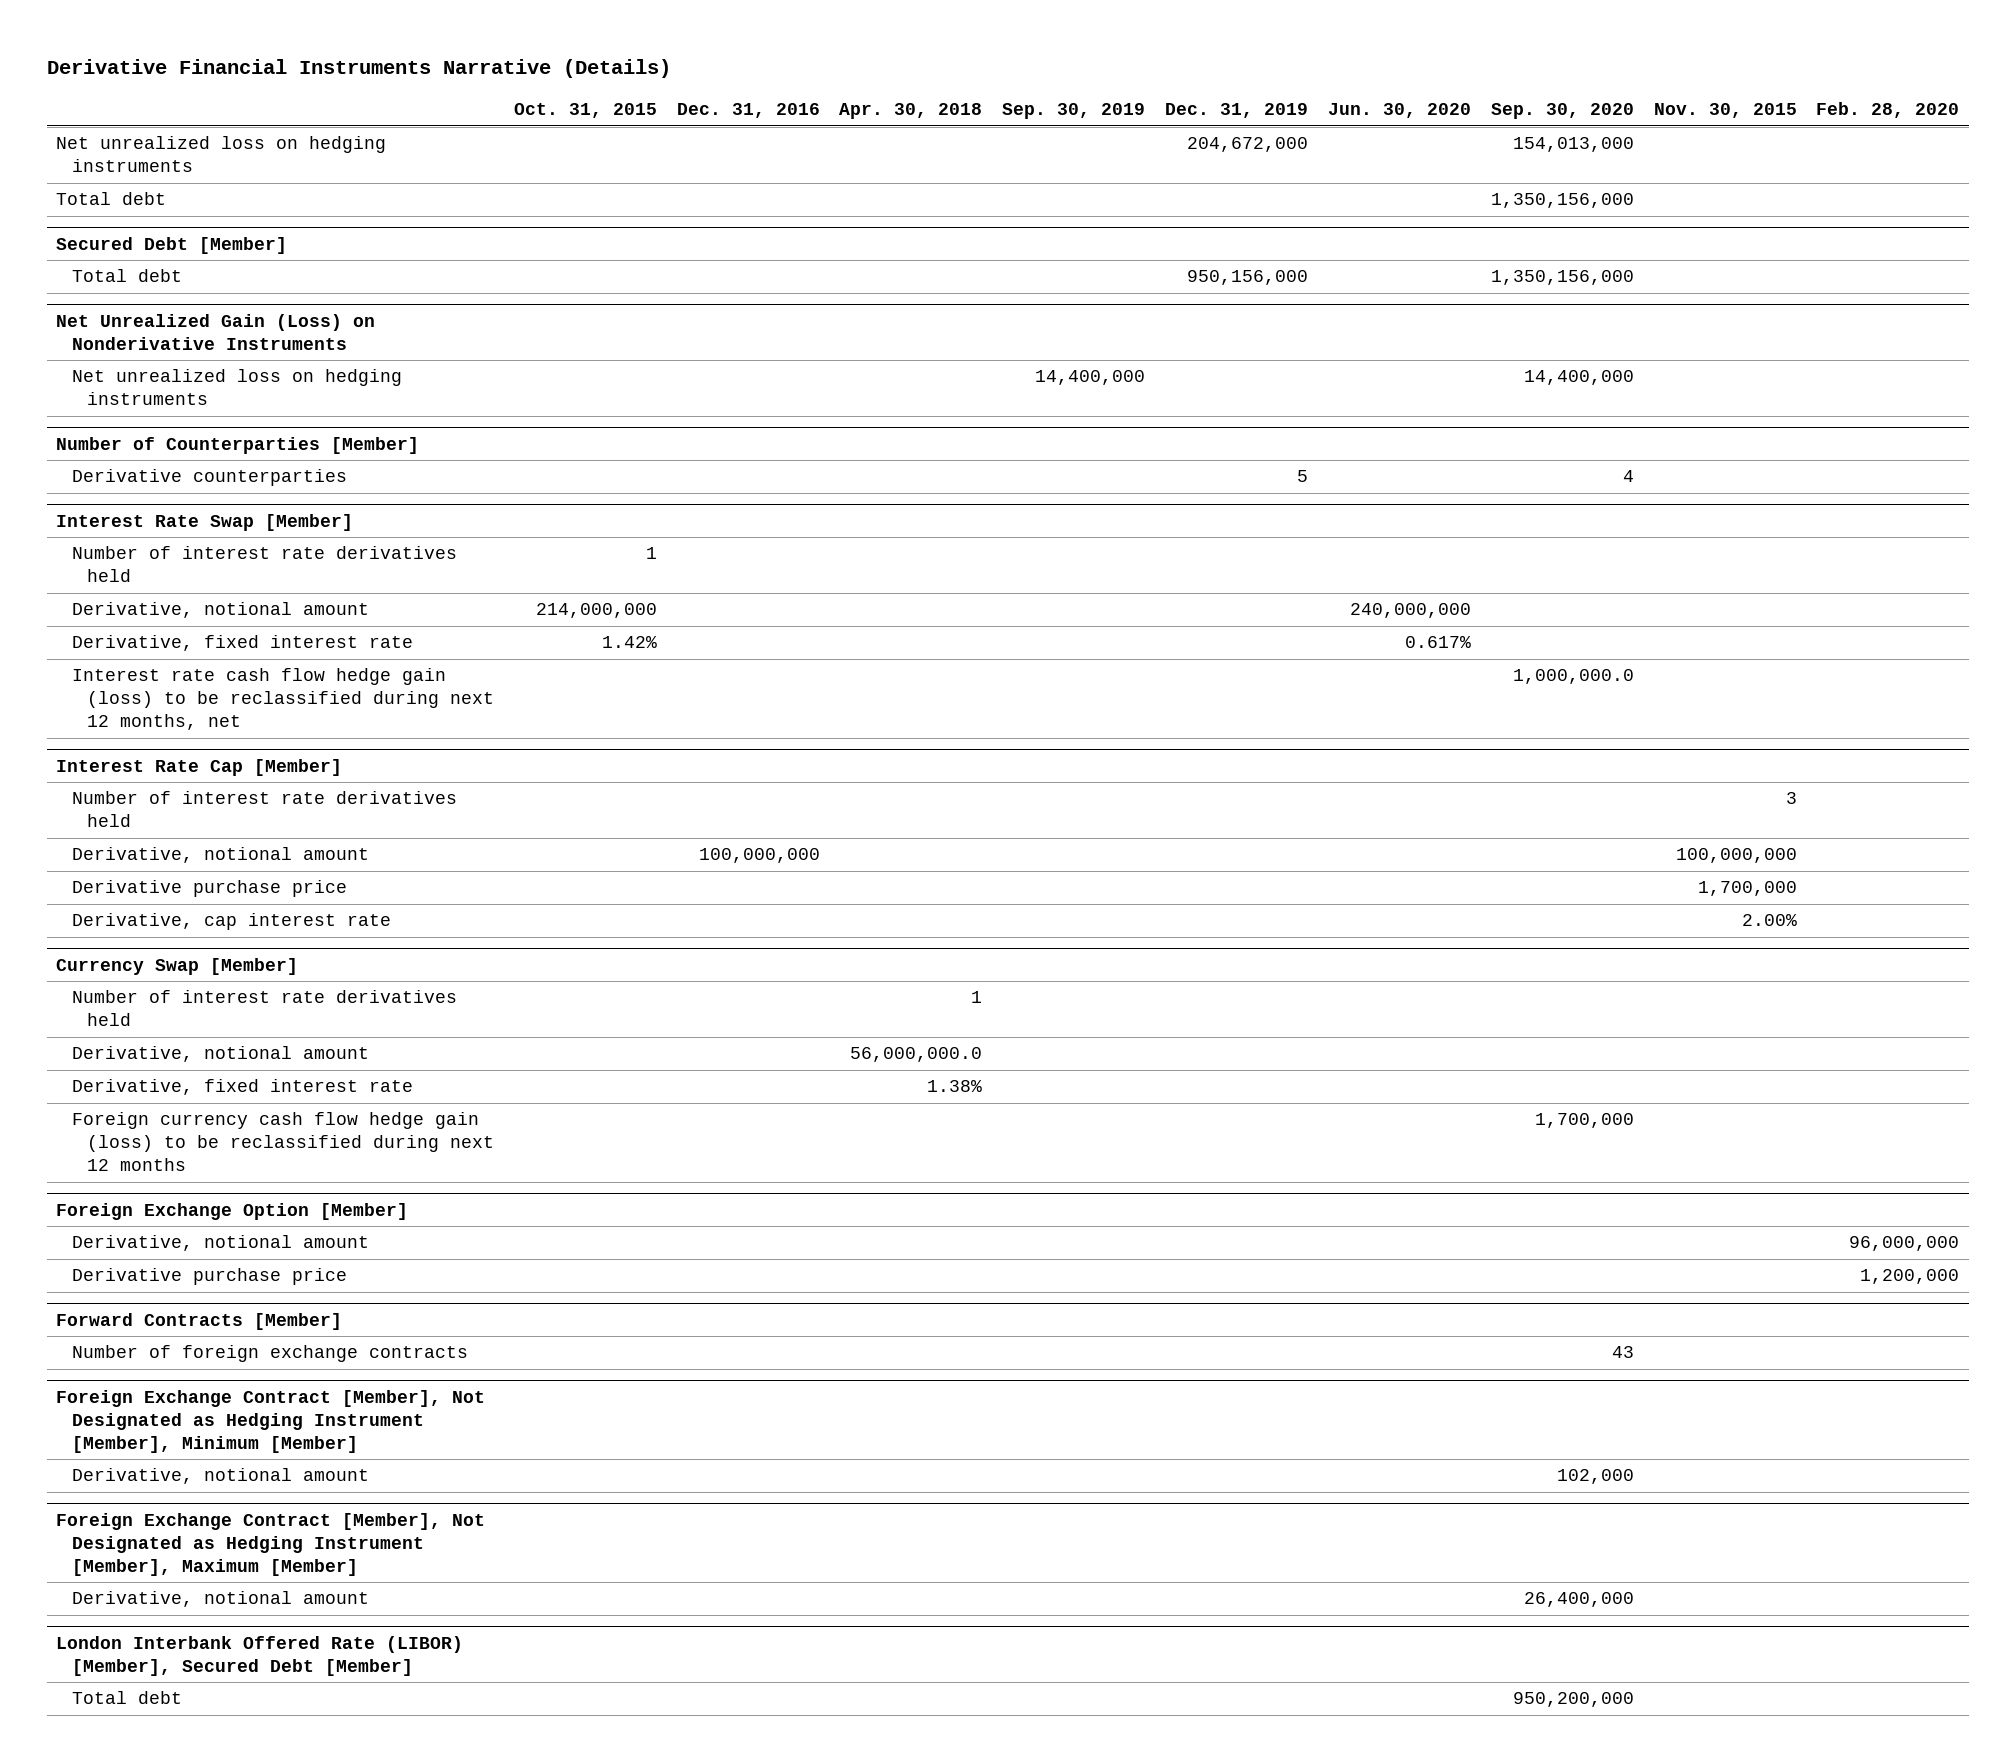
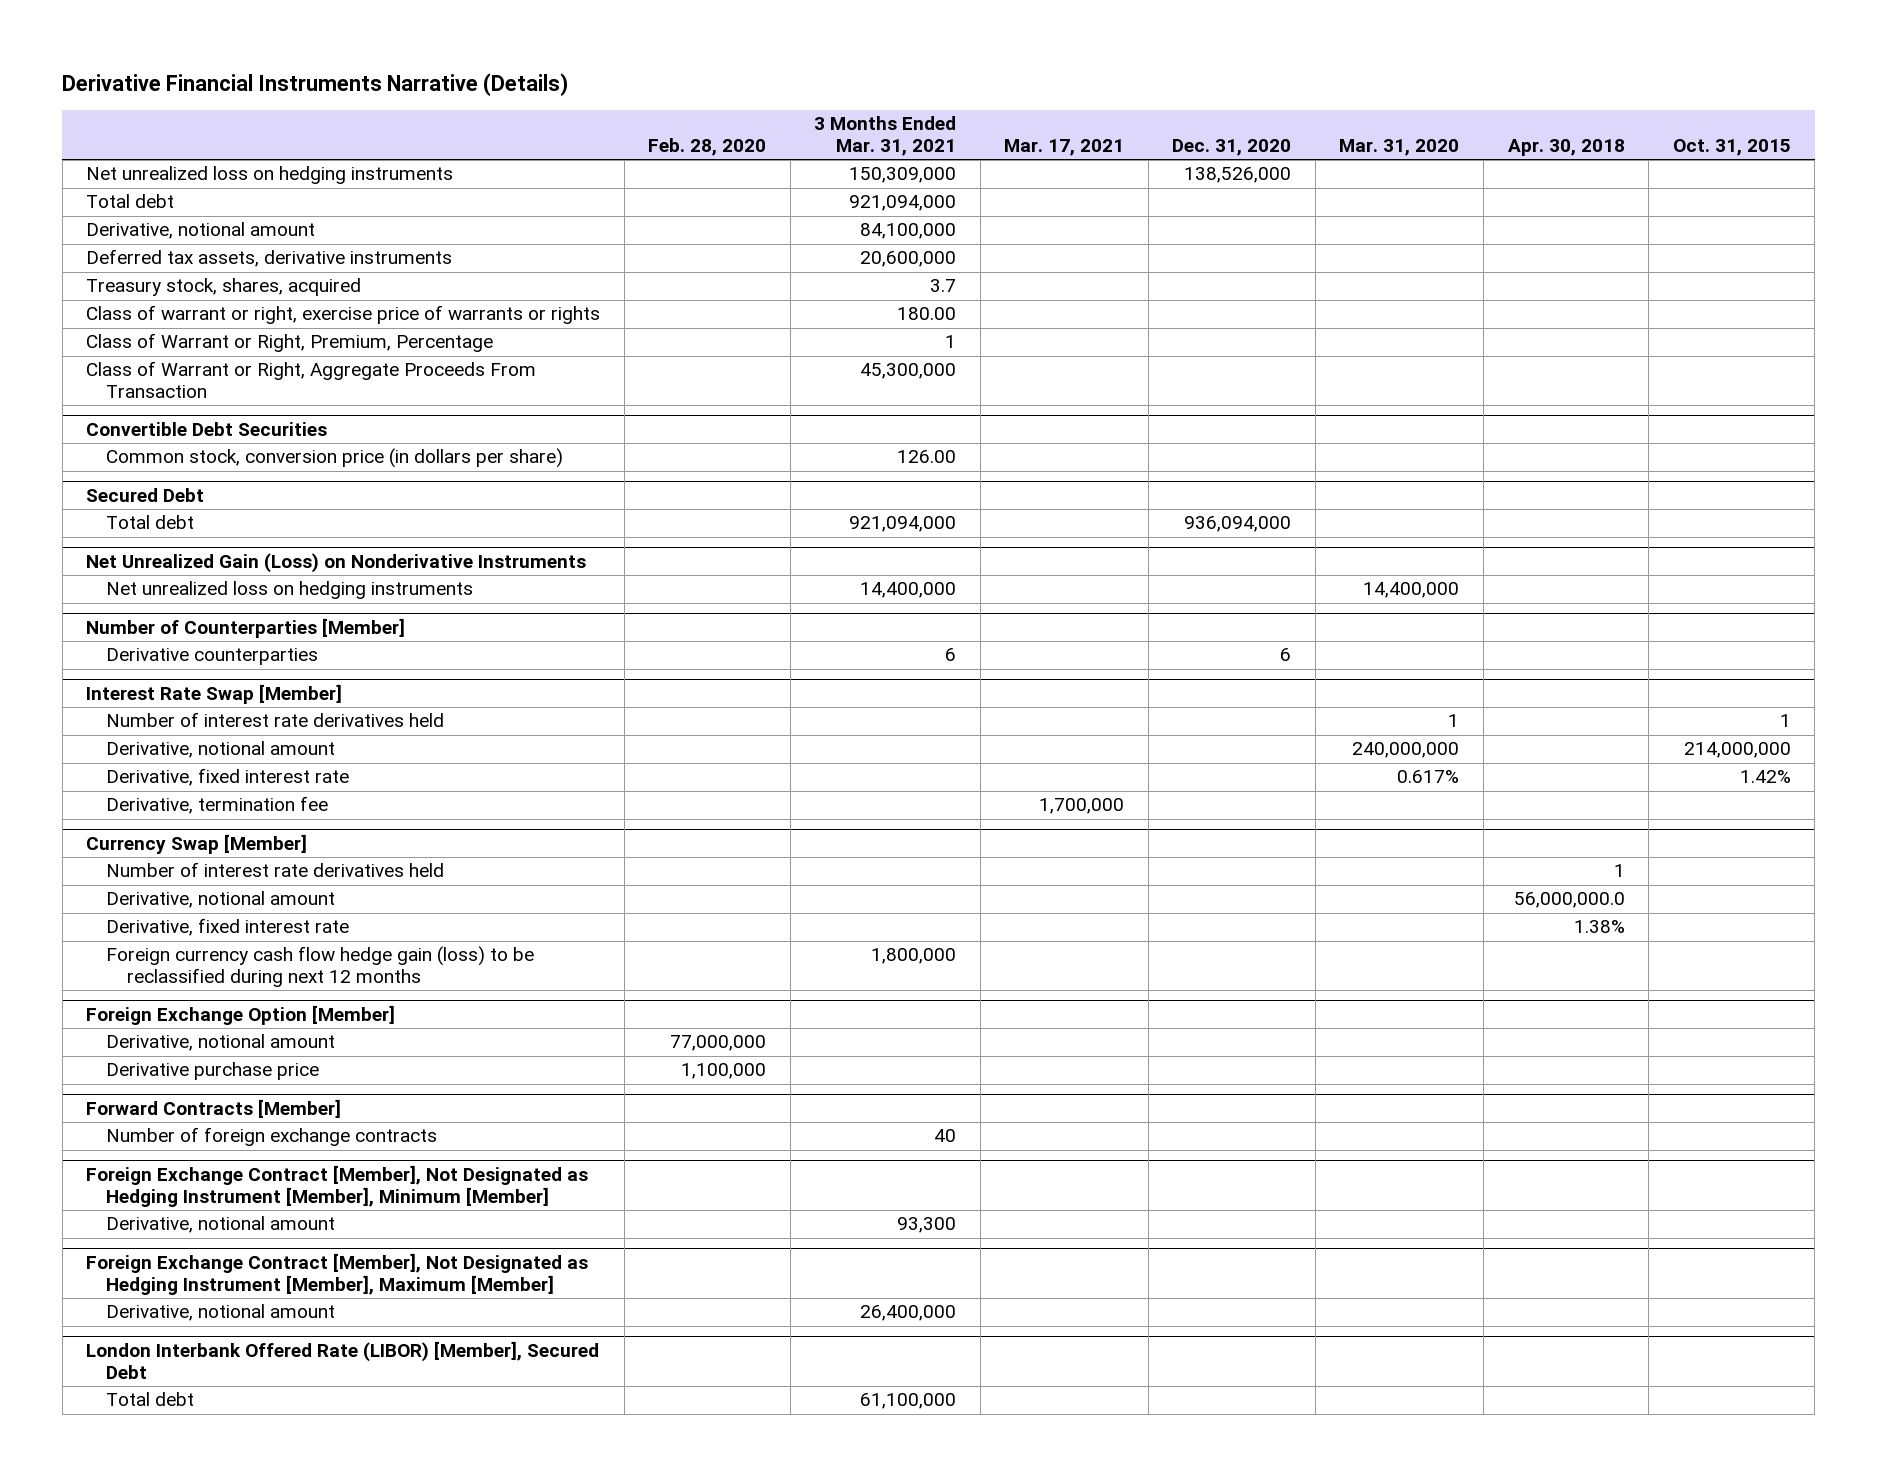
[676,102,820,118] Dec. 31, 2016 -> none
[1002,102,1146,119] Sep. 30, 2019 -> none
[1165,102,1309,118] Dec. 31, 2019 -> none
[1327,102,1471,118] Jun. 30, 2020 -> none
[1490,102,1634,119] Sep. 30, 2020 -> none
[1653,102,1797,118] Nov. 30, 2015 -> none
none -> [814,116,957,157] 3 Months Ended Mar. 31, 2021
none -> [1004,139,1125,157] Mar. 17, 2021
none -> [1172,139,1292,157] Dec. 31, 2020
none -> [1339,139,1460,157] Mar. 31, 2020
none -> [86,222,316,240] Derivative, notional amount
none -> [86,249,453,268] Deferred tax assets, derivative instruments
none -> [86,278,362,297] Treasury stock, shares, acquired
none -> [86,305,601,325] Class of warrant or right, exercise price of warrants or rights
none -> [86,333,494,353] Class of Warrant or Right, Premium, Percentage
none -> [86,361,537,399] Class of Warrant or Right, Aggregate Proceeds From Transaction
none -> [86,422,328,437] Convertible Debt Securities
none -> [106,448,564,469] Common stock, conversion price (in dollars per share)
[56,236,288,254] Secured Debt [Member] -> [86,488,205,503] Secured Debt
[71,668,494,731] Interest rate cash flow hedge gain (loss) to be reclassified during next 12 months, net -> none
[56,758,343,776] Interest Rate Cap [Member] -> none
[71,791,457,828] Number of interest rate derivatives held -> none
[71,847,369,864] Derivative, notional amount -> none
[71,880,347,898] Derivative purchase price -> none
[71,913,391,931] Derivative, cap interest rate -> none
none -> [106,796,329,815] Derivative, termination fee
[1849,1236,1960,1252] 96,000,000 -> [670,1035,767,1052] 77,000,000
[1860,1269,1960,1285] 1,200,000 -> [681,1063,767,1080] 1,100,000
[56,1635,464,1676] London Interbank Offered Rate (LIBOR) [Member], Secured Debt [Member] -> [86,1341,600,1379] London Interbank Offered Rate (LIBOR) [Member], Secured Debt

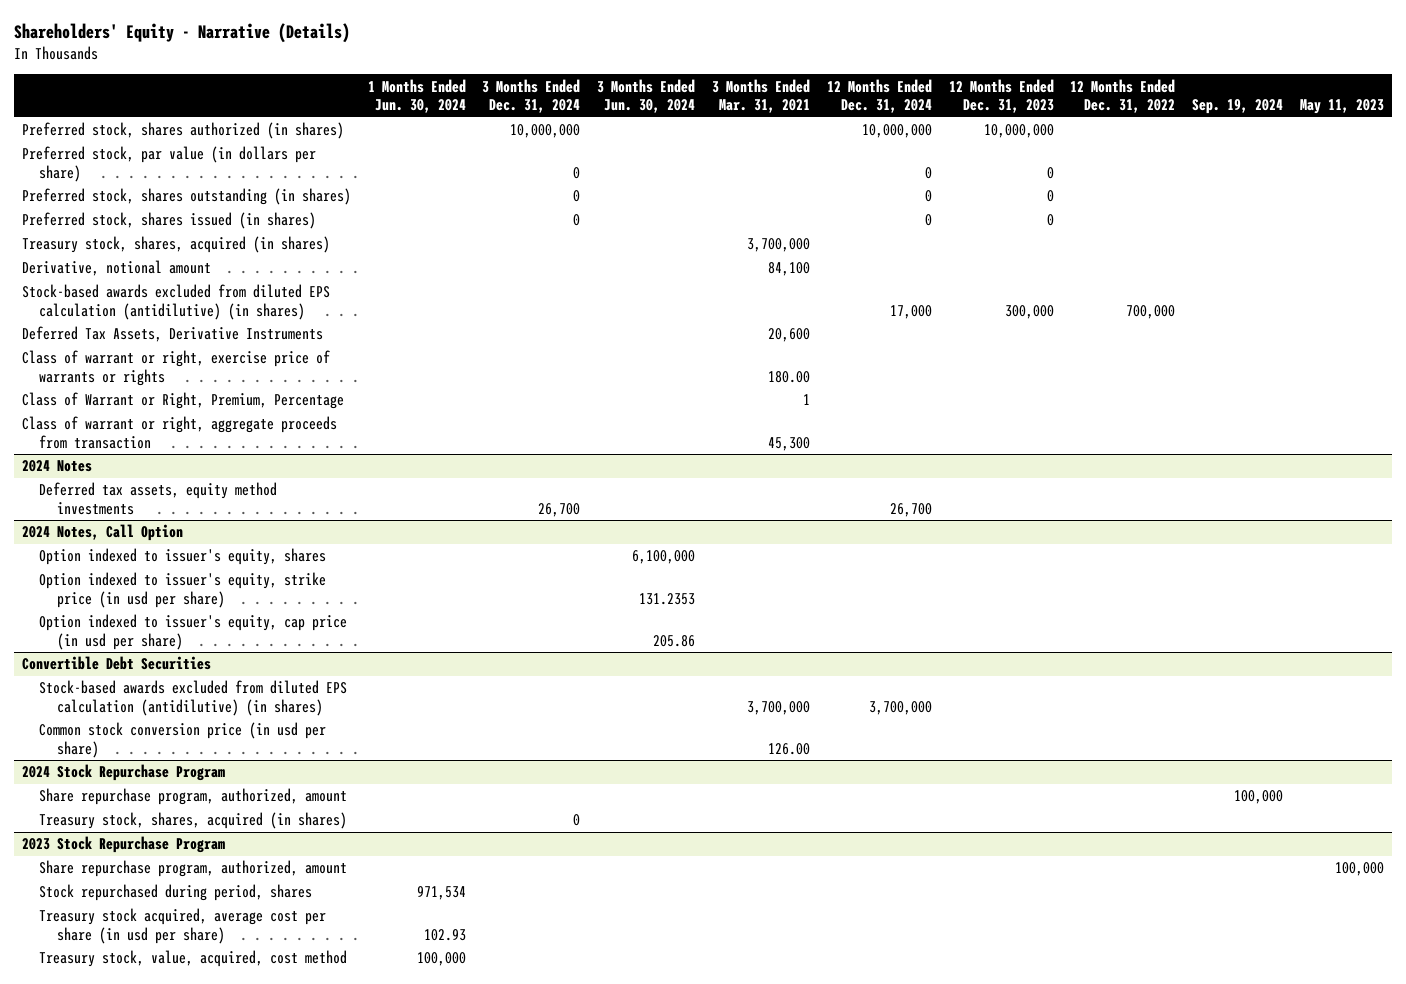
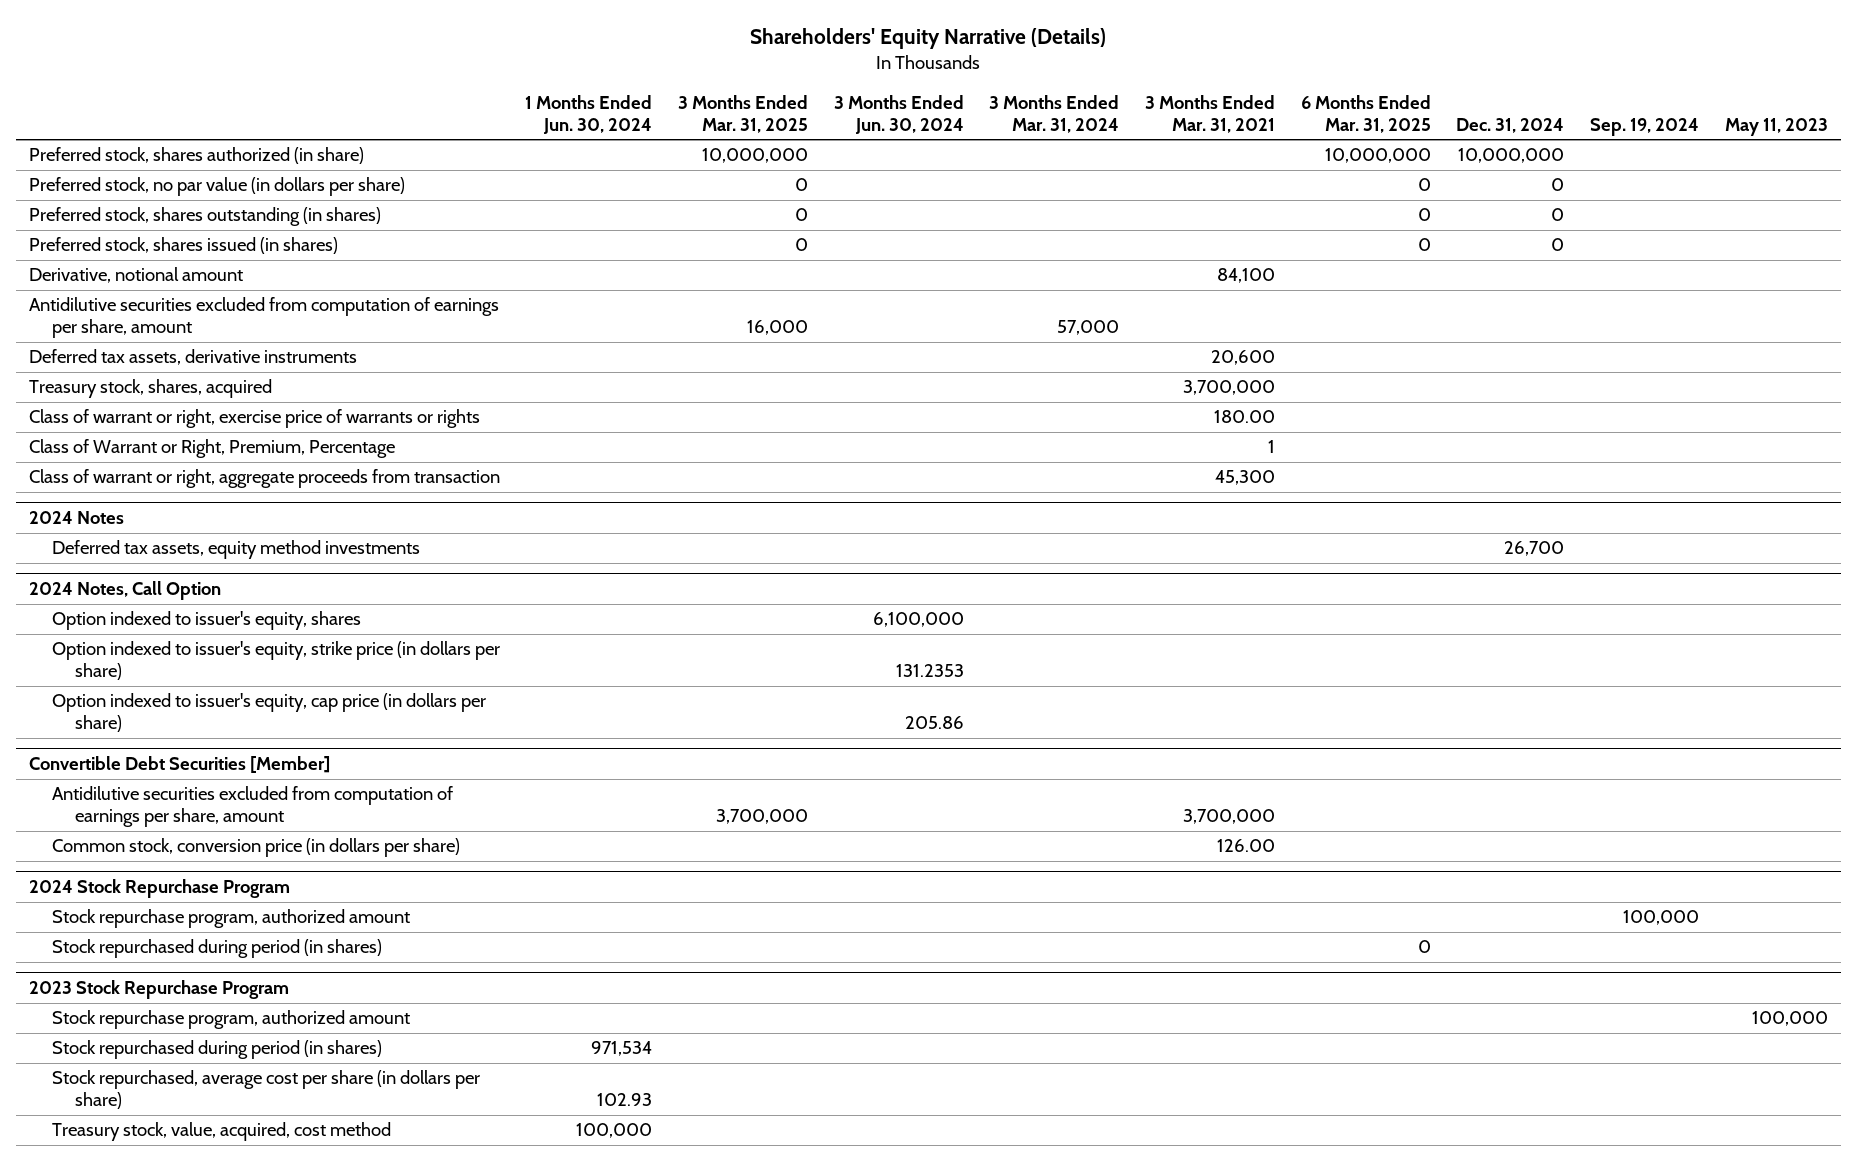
[13,22,350,43] Shareholders' Equity - Narrative (Details) -> [750,28,1107,50] Shareholders' Equity Narrative (Details)
[482,78,581,114] 3 Months Ended Dec. 31, 2024 -> none
[826,78,932,114] 12 Months Ended Dec. 31, 2024 -> none
[948,78,1054,114] 12 Months Ended Dec. 31, 2023 -> none
[1070,78,1176,114] 12 Months Ended Dec. 31, 2022 -> none
none -> [678,94,809,133] 3 Months Ended Mar. 31, 2025
none -> [989,94,1120,133] 3 Months Ended Mar. 31, 2024
none -> [1300,94,1431,133] 6 Months Ended Mar. 31, 2025
none -> [1456,117,1565,133] Dec. 31, 2024
[21,122,344,140] Preferred stock, shares authorized (in shares) -> [28,147,364,165] Preferred stock, shares authorized (in share)
[21,146,316,182] Preferred stock, par value (in dollars per share) -> [28,177,405,197] Preferred stock, no par value (in dollars per share)
[21,236,330,254] Treasury stock, shares, acquired (in shares) -> none
[21,284,330,320] Stock-based awards excluded from diluted EPS calculation (antidilutive) (in shares) -> [28,297,499,339] Antidilutive securities excluded from computation of earnings per share, amount
[21,326,323,343] Deferred Tax Assets, Derivative Instruments -> [28,349,357,366] Deferred tax assets, derivative instruments
none -> [28,379,272,399] Treasury stock, shares, acquired
[39,572,327,608] Option indexed to issuer's equity, strike price (in usd per share) -> [51,641,500,681] Option indexed to issuer's equity, strike price (in dollars per share)
[39,614,348,650] Option indexed to issuer's equity, cap price (in usd per share) -> [51,693,486,733] Option indexed to issuer's equity, cap price (in dollars per share)
[21,656,211,671] Convertible Debt Securities -> [28,756,330,774] Convertible Debt Securities [Member]
[39,680,348,716] Stock-based awards excluded from diluted EPS calculation (antidilutive) (in shares) -> [51,786,453,828] Antidilutive securities excluded from computation of earnings per share, amount
[39,722,327,758] Common stock conversion price (in usd per share) -> [51,838,460,858] Common stock, conversion price (in dollars per share)
[39,812,348,830] Treasury stock, shares, acquired (in shares) -> none
[39,788,348,806] Share repurchase program, authorized, amount -> [51,909,410,929] Stock repurchase program, authorized amount
none -> [51,939,382,959] Stock repurchased during period (in shares)
[39,860,348,878] Share repurchase program, authorized, amount -> [51,1010,410,1030] Stock repurchase program, authorized amount
[39,884,313,902] Stock repurchased during period, shares -> [51,1040,382,1060] Stock repurchased during period (in shares)
[39,908,327,944] Treasury stock acquired, average cost per share (in usd per share) -> [51,1070,480,1110] Stock repurchased, average cost per share (in dollars per share)

